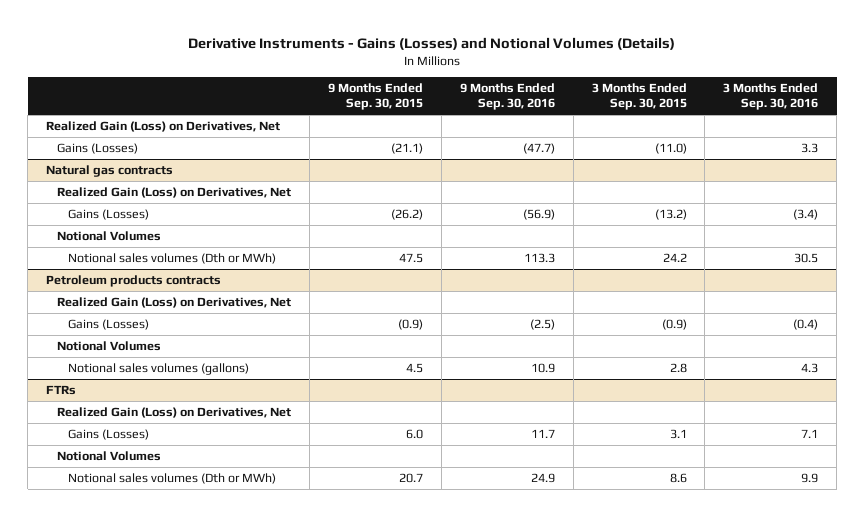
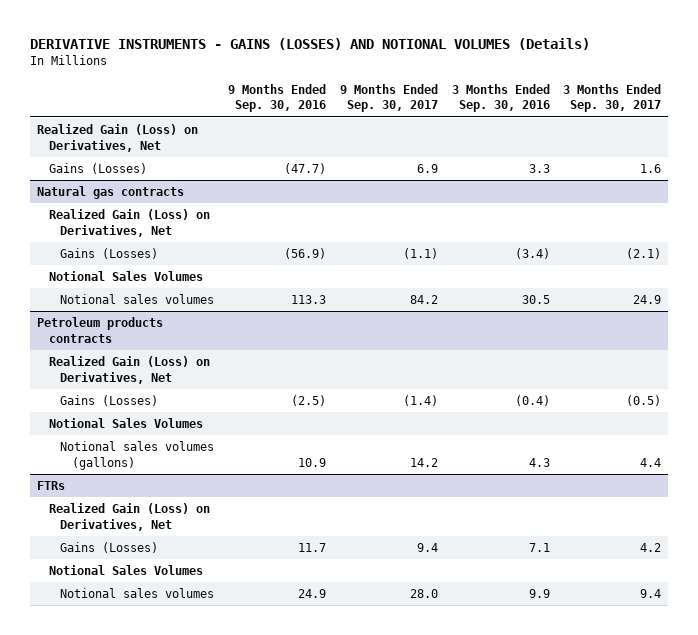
[188,36,676,50] Derivative Instruments - Gains (Losses) and Notional Volumes (Details) -> [29,37,590,50] DERIVATIVE INSTRUMENTS - GAINS (LOSSES) AND NOTIONAL VOLUMES (Details)
[327,83,423,111] 9 Months Ended Sep. 30, 2015 -> none
[591,83,687,111] 3 Months Ended Sep. 30, 2015 -> none
none -> [339,83,438,113] 9 Months Ended Sep. 30, 2017
none -> [563,83,662,113] 3 Months Ended Sep. 30, 2017
[57,230,162,241] Notional Volumes -> [48,271,203,282] Notional Sales Volumes
[68,252,277,264] Notional sales volumes (Dth or MWh) -> [60,294,215,305] Notional sales volumes
[57,340,162,351] Notional Volumes -> [48,418,203,429] Notional Sales Volumes
[57,450,162,461] Notional Volumes -> [48,565,203,576] Notional Sales Volumes
[68,472,277,484] Notional sales volumes (Dth or MWh) -> [60,588,215,599] Notional sales volumes

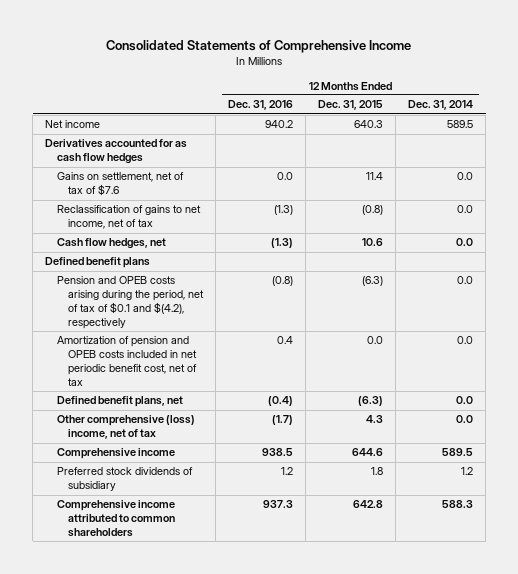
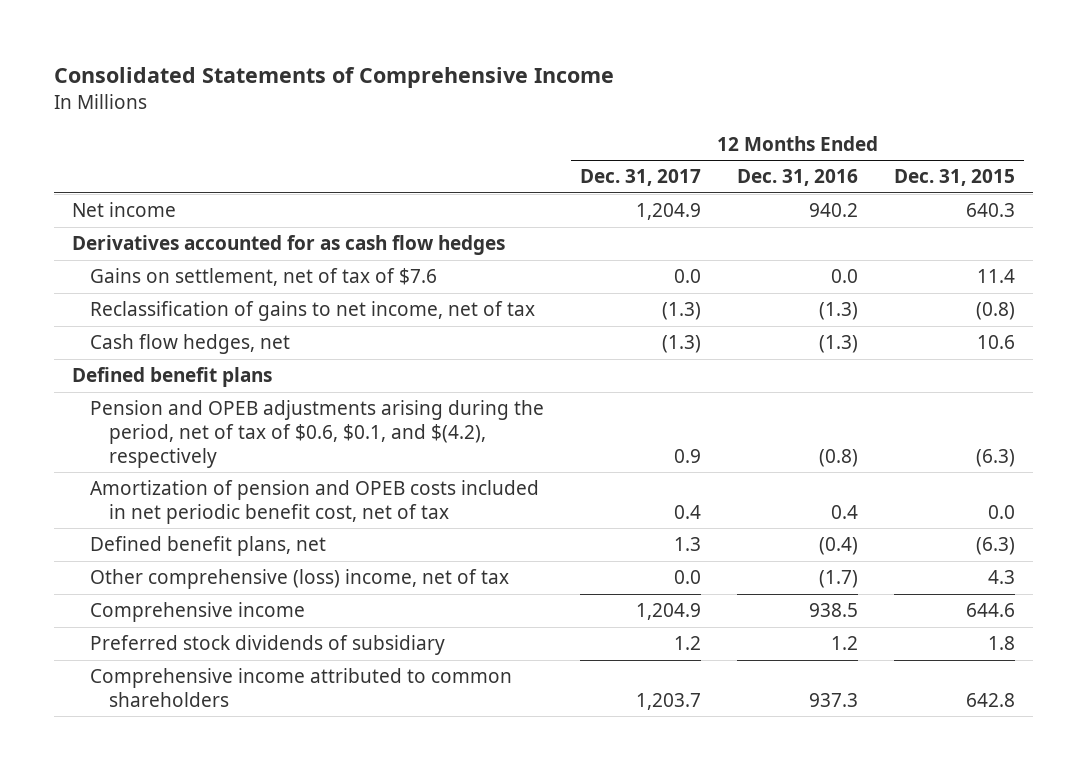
[408,100,474,111] Dec. 31, 2014 -> none
none -> [580,169,702,187] Dec. 31, 2017
[56,276,205,329] Pension and OPEB costs arising during the period, net of tax of $0.1 and $(4.2), respectively -> [90,400,545,468] Pension and OPEB adjustments arising during the period, net of tax of $0.6, $0.1, and $(4.2), respectively

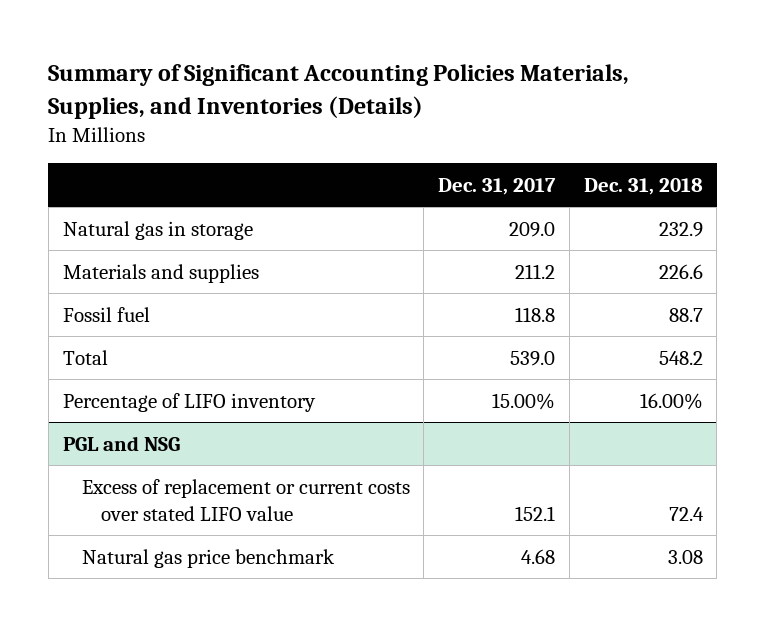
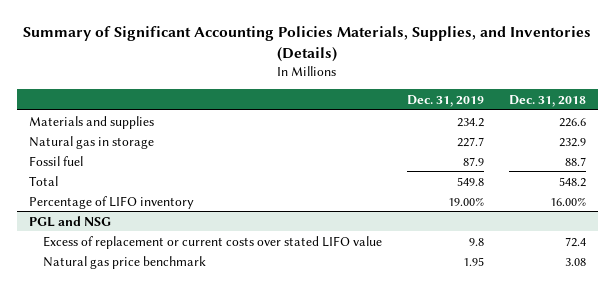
[438,177,557,195] Dec. 31, 2017 -> none
none -> [406,94,484,107] Dec. 31, 2019
[62,220,253,240] Natural gas in storage -> [29,135,155,149] Natural gas in storage

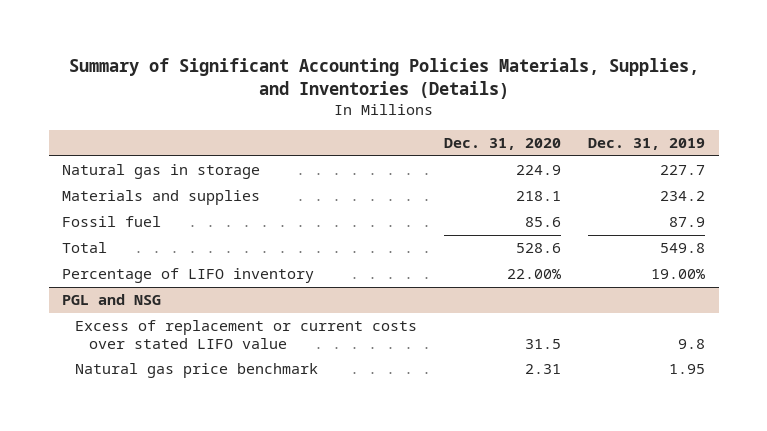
[508,94,586,107] Dec. 31, 2018 -> none
none -> [444,137,562,150] Dec. 31, 2020
[29,115,155,129] Materials and supplies -> [62,190,261,206] Materials and supplies

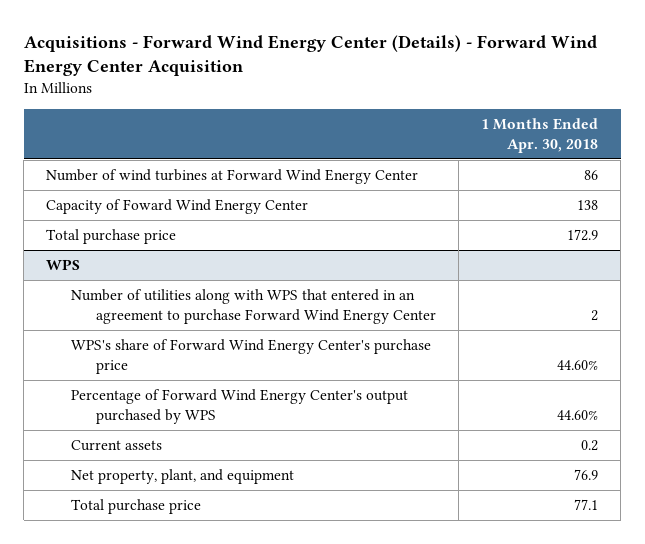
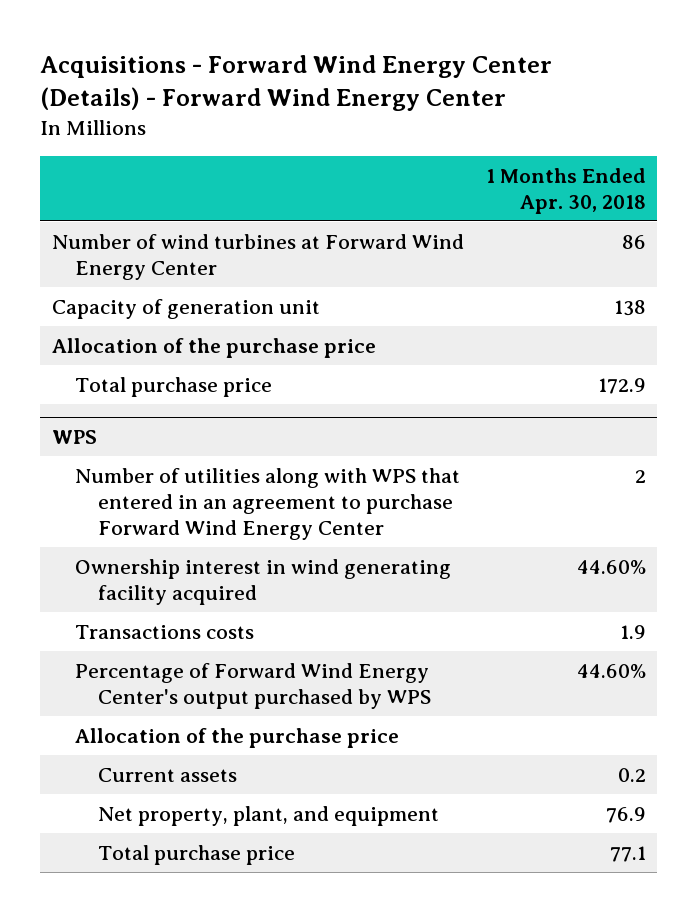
[23,35,597,77] Acquisitions - Forward Wind Energy Center (Details) - Forward Wind Energy Center Acquisition -> [40,55,553,112] Acquisitions - Forward Wind Energy Center (Details) - Forward Wind Energy Center
[46,199,309,215] Capacity of Foward Wind Energy Center -> [51,298,320,319] Capacity of generation unit
none -> [51,337,376,358] Allocation of the purchase price
[71,339,432,375] WPS's share of Forward Wind Energy Center's purchase price -> [74,558,451,605] Ownership interest in wind generating facility acquired
none -> [74,624,254,639] Transactions costs
none -> [74,727,399,748] Allocation of the purchase price

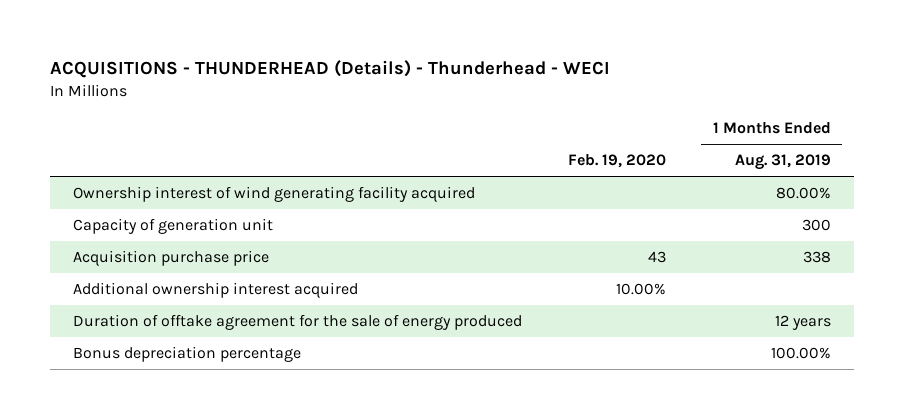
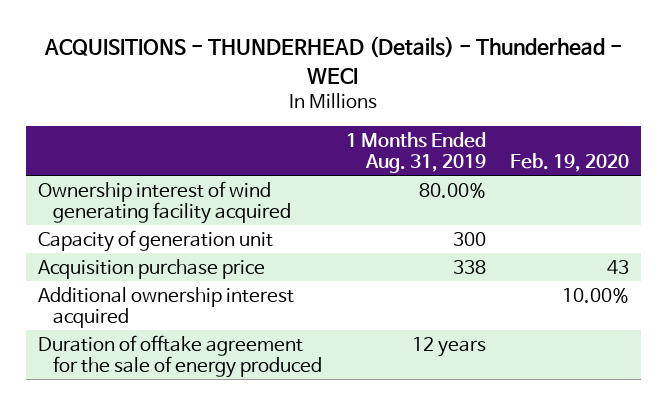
[72,346,301,363] Bonus depreciation percentage -> none

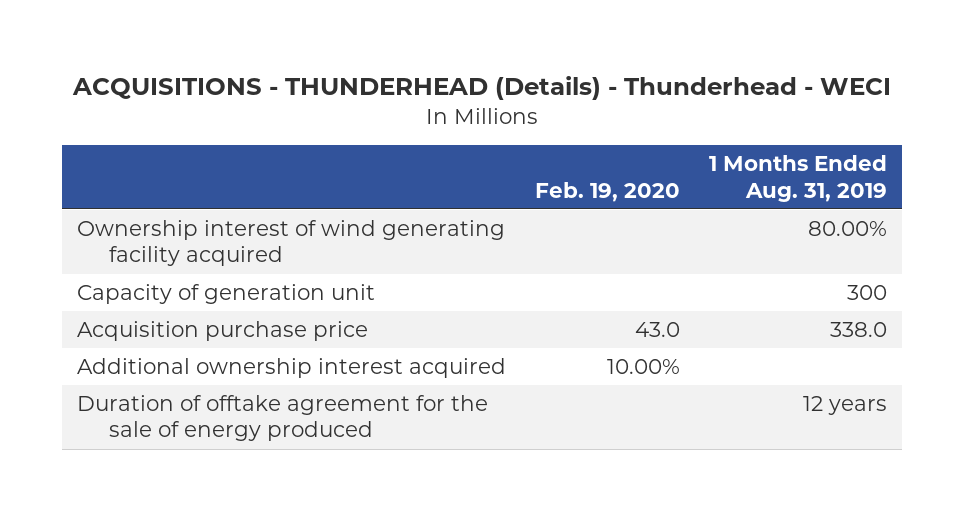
[452,259,486,274] 338 -> [830,322,888,338] 338.0
[606,259,629,274] 43 -> [634,322,680,338] 43.0

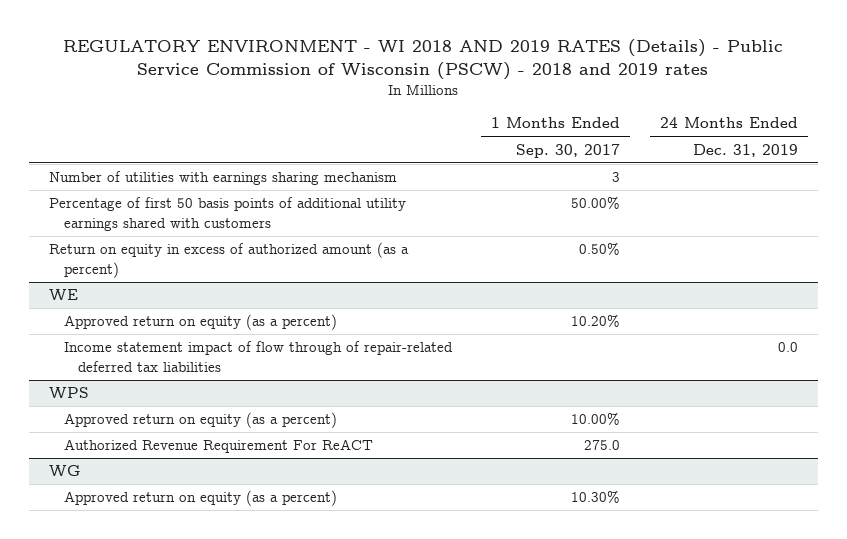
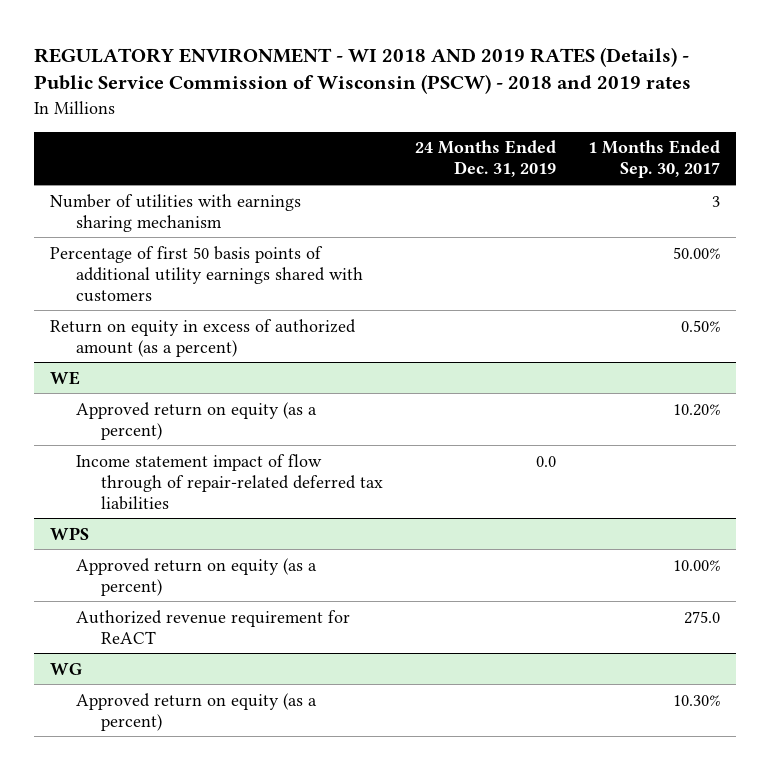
[63,439,373,454] Authorized Revenue Requirement For ReACT -> [75,609,350,644] Authorized revenue requirement for ReACT

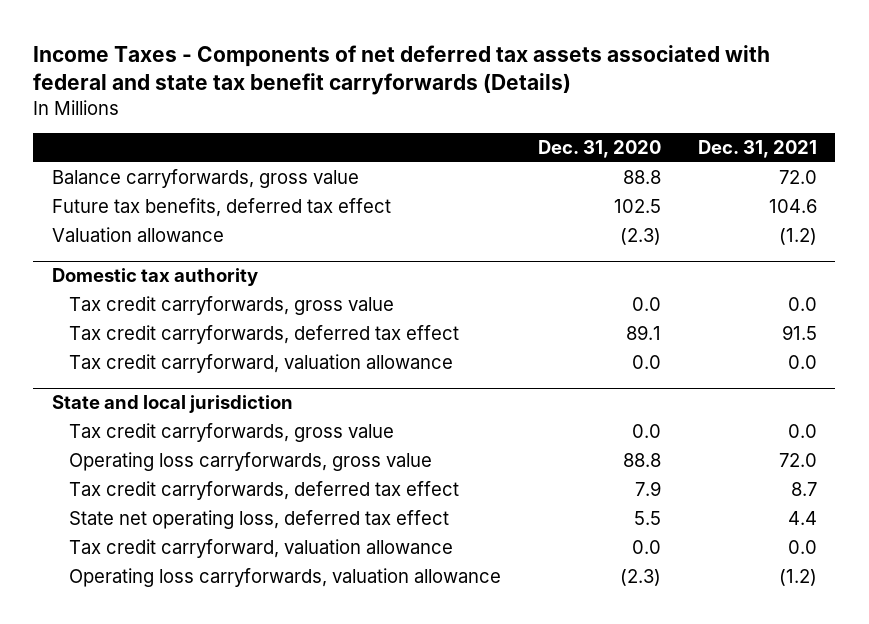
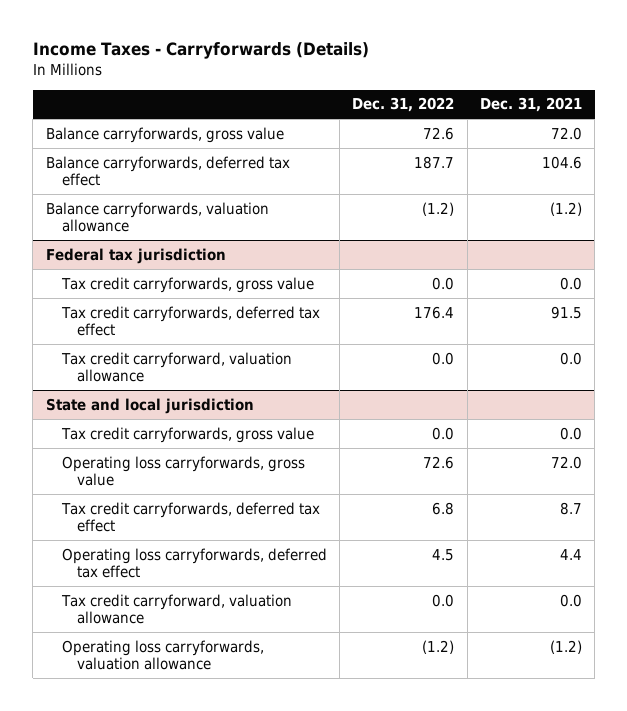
[33,44,771,96] Income Taxes - Components of net deferred tax assets associated with federal and state tax benefit carryforwards (Details) -> [32,42,369,60] Income Taxes - Carryforwards (Details)
[537,140,661,159] Dec. 31, 2020 -> none
none -> [352,97,455,113] Dec. 31, 2022
[51,198,391,218] Future tax benefits, deferred tax effect -> [45,155,290,187] Balance carryforwards, deferred tax effect
[51,227,224,243] Valuation allowance -> [45,201,269,233] Balance carryforwards, valuation allowance
[51,268,258,287] Domestic tax authority -> [45,247,226,264] Federal tax jurisdiction
[68,510,449,530] State net operating loss, deferred tax effect -> [61,547,327,579] Operating loss carryforwards, deferred tax effect

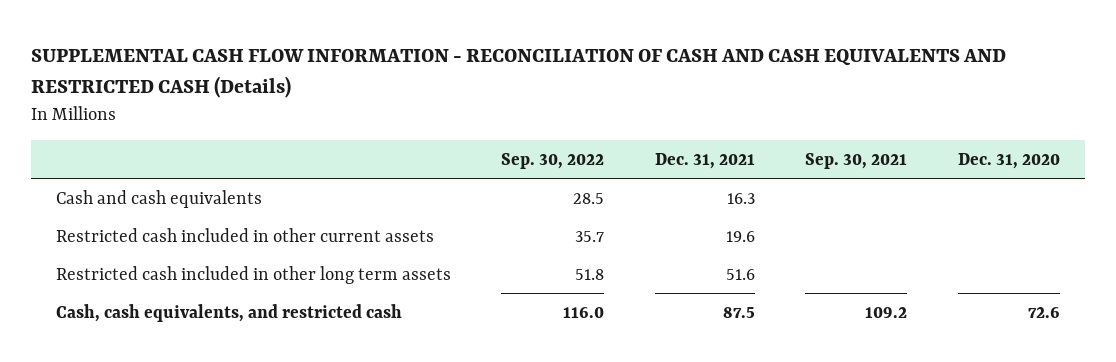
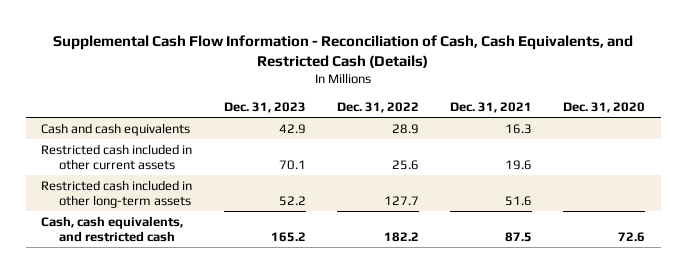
[30,48,1006,99] SUPPLEMENTAL CASH FLOW INFORMATION - RECONCILIATION OF CASH AND CASH EQUIVALENTS AND RESTRICTED CASH (Details) -> [53,34,634,69] Supplemental Cash Flow Information - Reconciliation of Cash, Cash Equivalents, and Restricted Cash (Details)
[501,153,605,170] Sep. 30, 2022 -> none
[805,153,908,170] Sep. 30, 2021 -> none
none -> [223,102,306,114] Dec. 31, 2023
none -> [336,102,419,114] Dec. 31, 2022
[55,265,451,284] Restricted cash included in other long term assets -> [41,179,193,208] Restricted cash included in other long-term assets

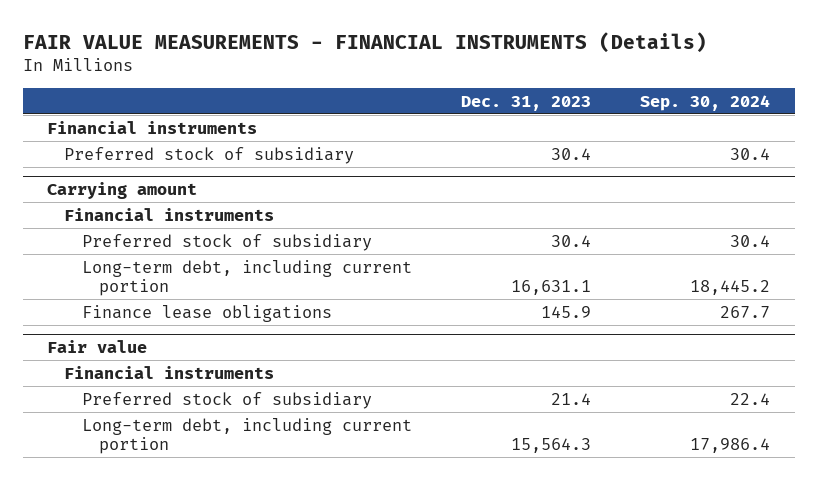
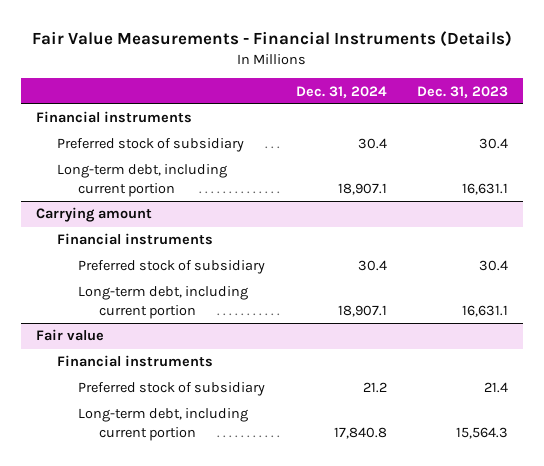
[22,31,707,53] FAIR VALUE MEASUREMENTS - FINANCIAL INSTRUMENTS (Details) -> [31,30,512,47] Fair Value Measurements - Financial Instruments (Details)
[639,94,770,111] Sep. 30, 2024 -> none
none -> [295,85,387,98] Dec. 31, 2024
none -> [57,164,228,197] Long-term debt, including current portion
[81,304,332,322] Finance lease obligations -> none

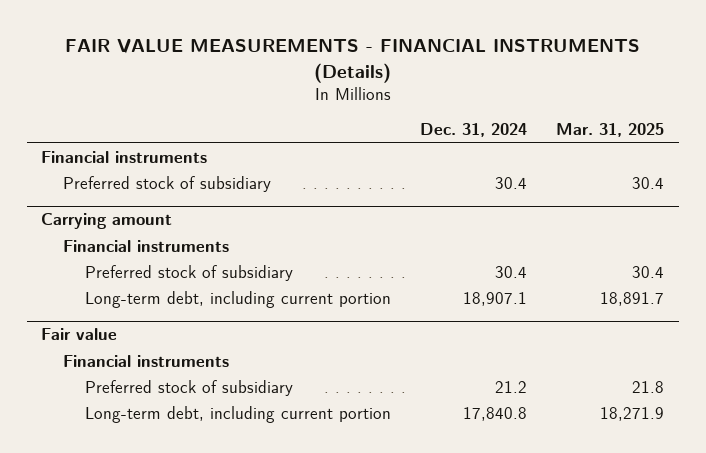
[31,30,512,47] Fair Value Measurements - Financial Instruments (Details) -> [64,39,640,83] FAIR VALUE MEASUREMENTS - FINANCIAL INSTRUMENTS (Details)
[416,85,508,98] Dec. 31, 2023 -> none
none -> [556,123,665,138] Mar. 31, 2025
[57,164,228,197] Long-term debt, including current portion -> none

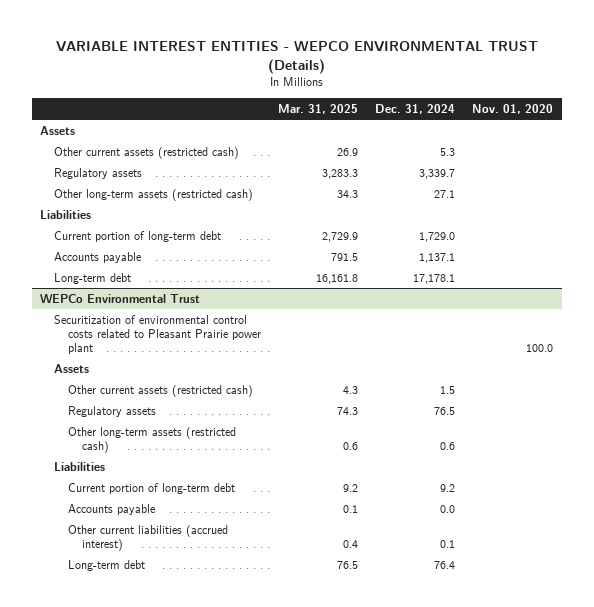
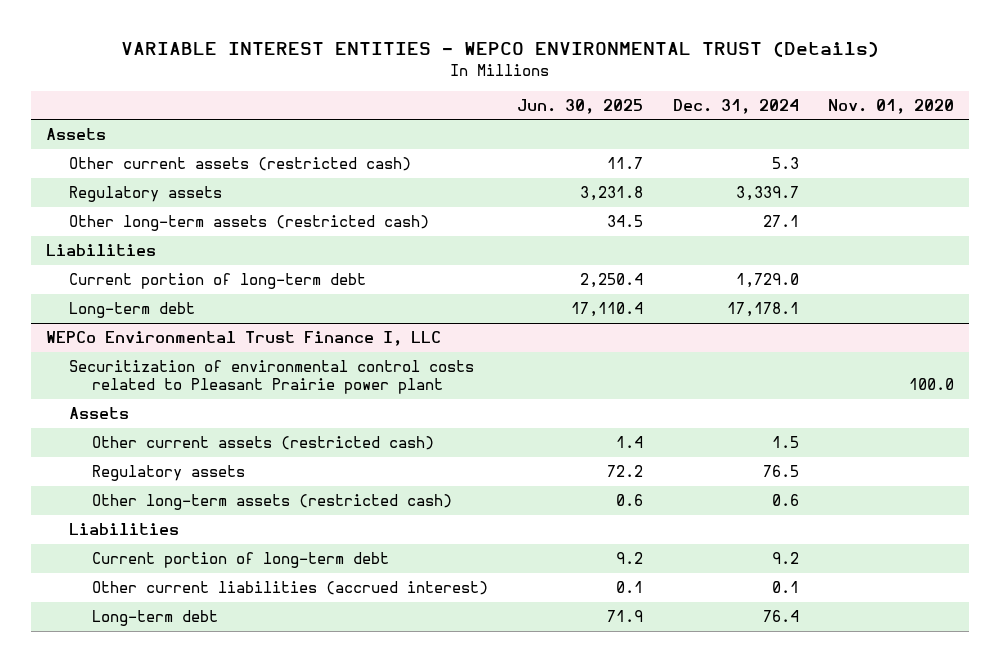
[278,104,359,115] Mar. 31, 2025 -> none
none -> [517,98,644,114] Jun. 30, 2025
[54,251,142,263] Accounts payable -> none
[40,293,201,303] WEPCo Environmental Trust -> [45,331,441,347] WEPCo Environmental Trust Finance I, LLC
[68,503,156,515] Accounts payable -> none

